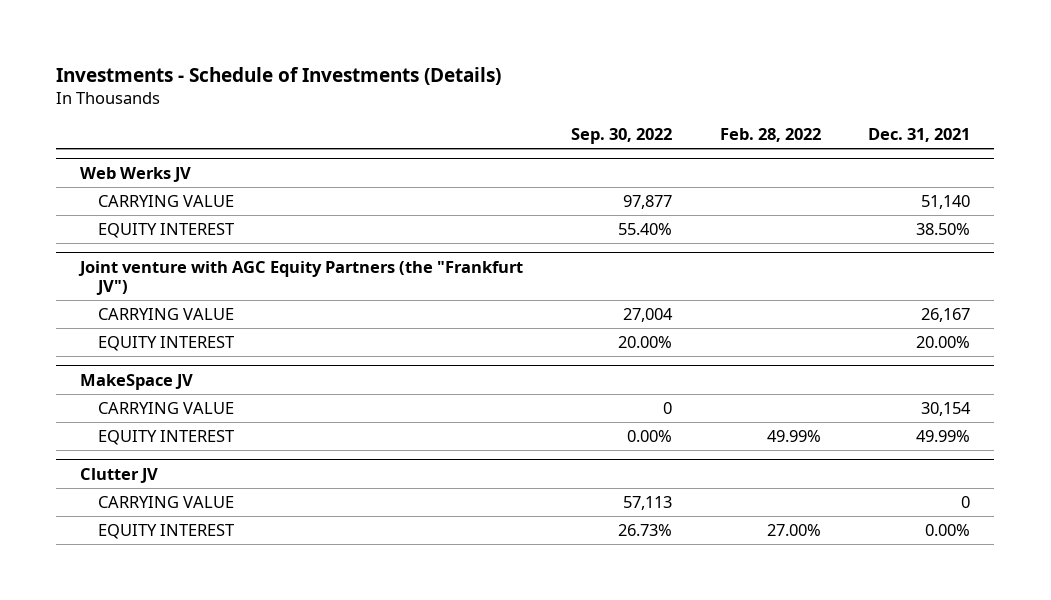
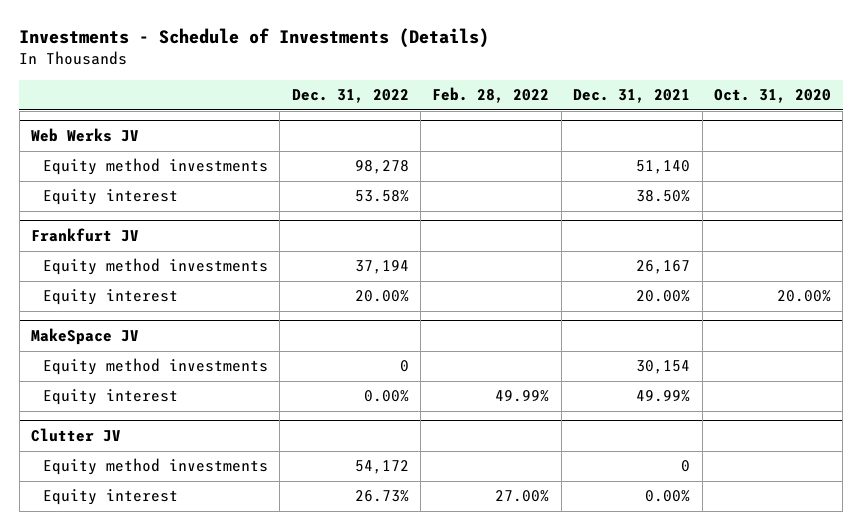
[570,128,672,145] Sep. 30, 2022 -> none
none -> [291,89,409,104] Dec. 31, 2022
none -> [714,89,832,104] Oct. 31, 2020
[98,194,235,207] CARRYING VALUE -> [42,158,268,176] Equity method investments
[98,222,235,238] EQUITY INTEREST -> [42,189,178,206] Equity interest
[78,260,524,296] Joint venture with AGC Equity Partners (the "Frankfurt JV") -> [31,228,140,243] Frankfurt JV
[98,307,235,320] CARRYING VALUE -> [42,258,268,276] Equity method investments
[98,335,235,351] EQUITY INTEREST -> [42,289,178,306] Equity interest
[98,401,235,414] CARRYING VALUE -> [42,358,268,376] Equity method investments
[98,429,235,445] EQUITY INTEREST -> [42,389,178,406] Equity interest
[98,495,235,508] CARRYING VALUE -> [42,458,268,476] Equity method investments
[98,523,235,539] EQUITY INTEREST -> [42,489,178,506] Equity interest

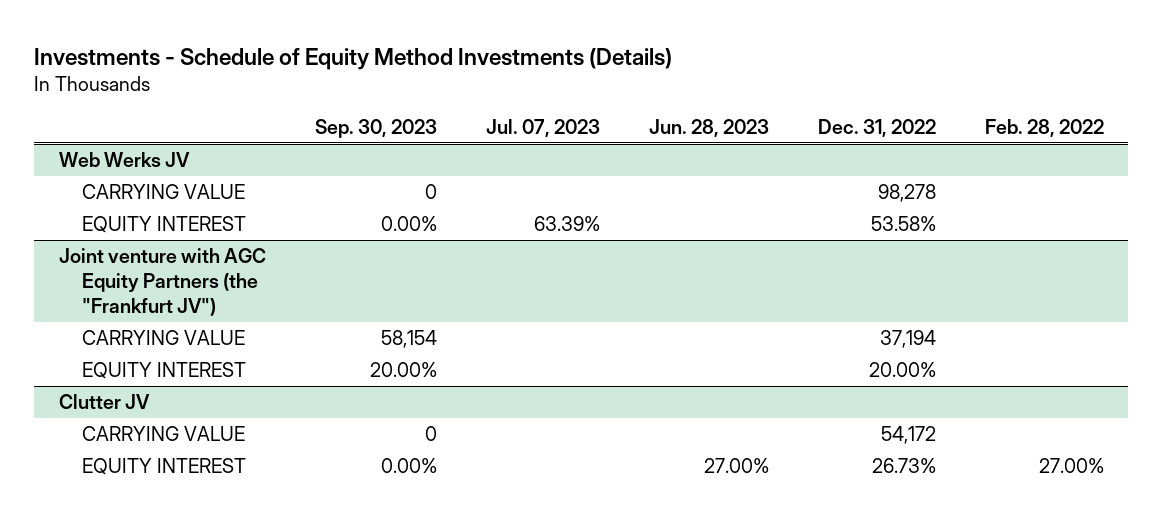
[19,28,490,49] Investments - Schedule of Investments (Details) -> [34,47,673,70] Investments - Schedule of Equity Method Investments (Details)
[573,89,691,104] Dec. 31, 2021 -> none
[714,89,832,104] Oct. 31, 2020 -> none
none -> [314,118,437,138] Sep. 30, 2023
none -> [485,118,600,137] Jul. 07, 2023
none -> [648,118,769,137] Jun. 28, 2023
[31,328,140,346] MakeSpace JV -> none
[42,358,268,376] Equity method investments -> none
[42,389,178,406] Equity interest -> none
[42,158,268,176] Equity method investments -> [81,184,245,200] CARRYING VALUE
[42,189,178,206] Equity interest -> [81,216,246,234] EQUITY INTEREST
[31,228,140,243] Frankfurt JV -> [58,248,266,317] Joint venture with AGC Equity Partners (the "Frankfurt JV")
[42,258,268,276] Equity method investments -> [81,330,245,346] CARRYING VALUE
[42,289,178,306] Equity interest -> [81,362,246,380] EQUITY INTEREST
[42,458,268,476] Equity method investments -> [81,426,245,442] CARRYING VALUE
[42,489,178,506] Equity interest -> [81,458,246,476] EQUITY INTEREST

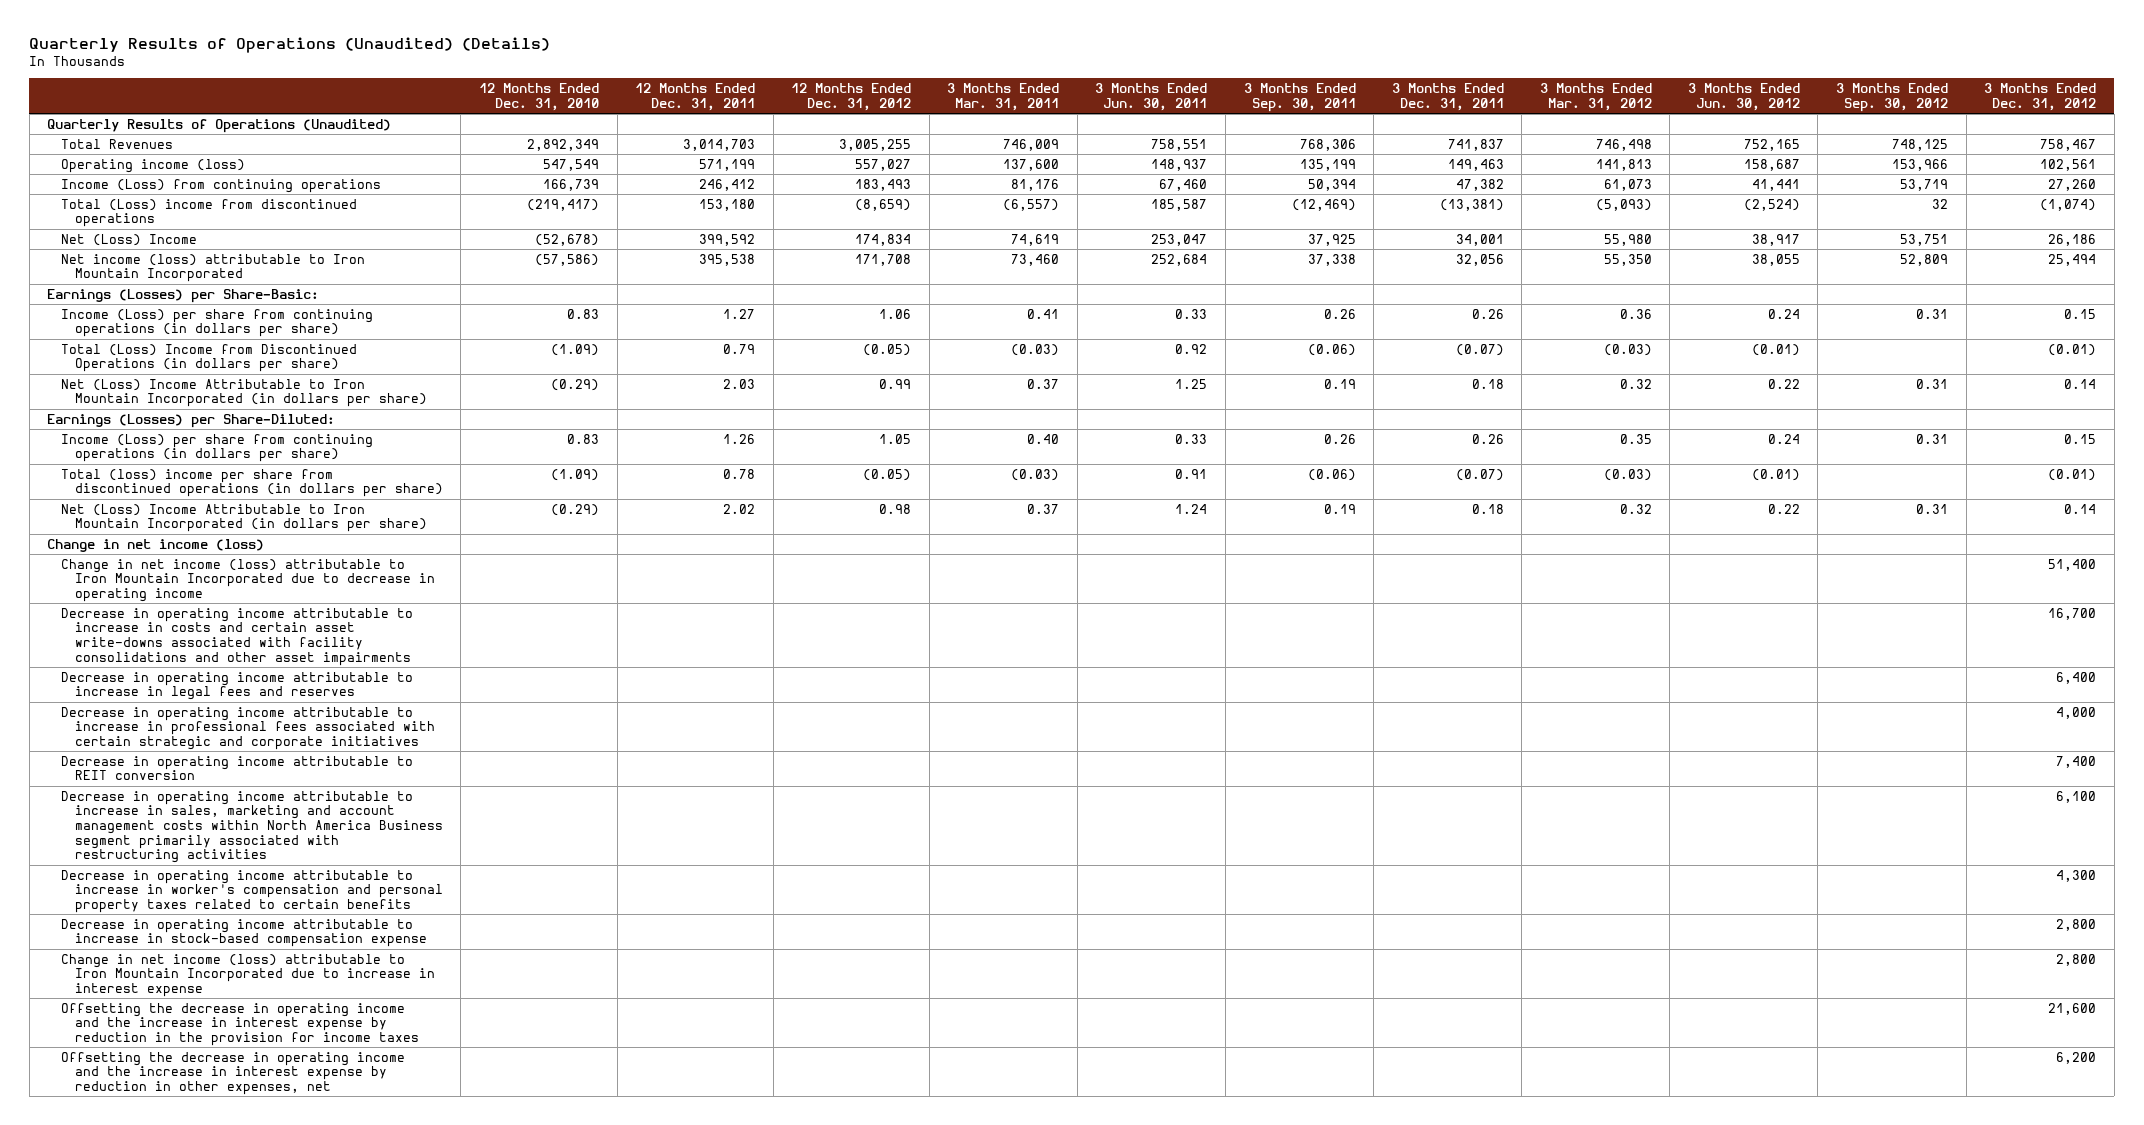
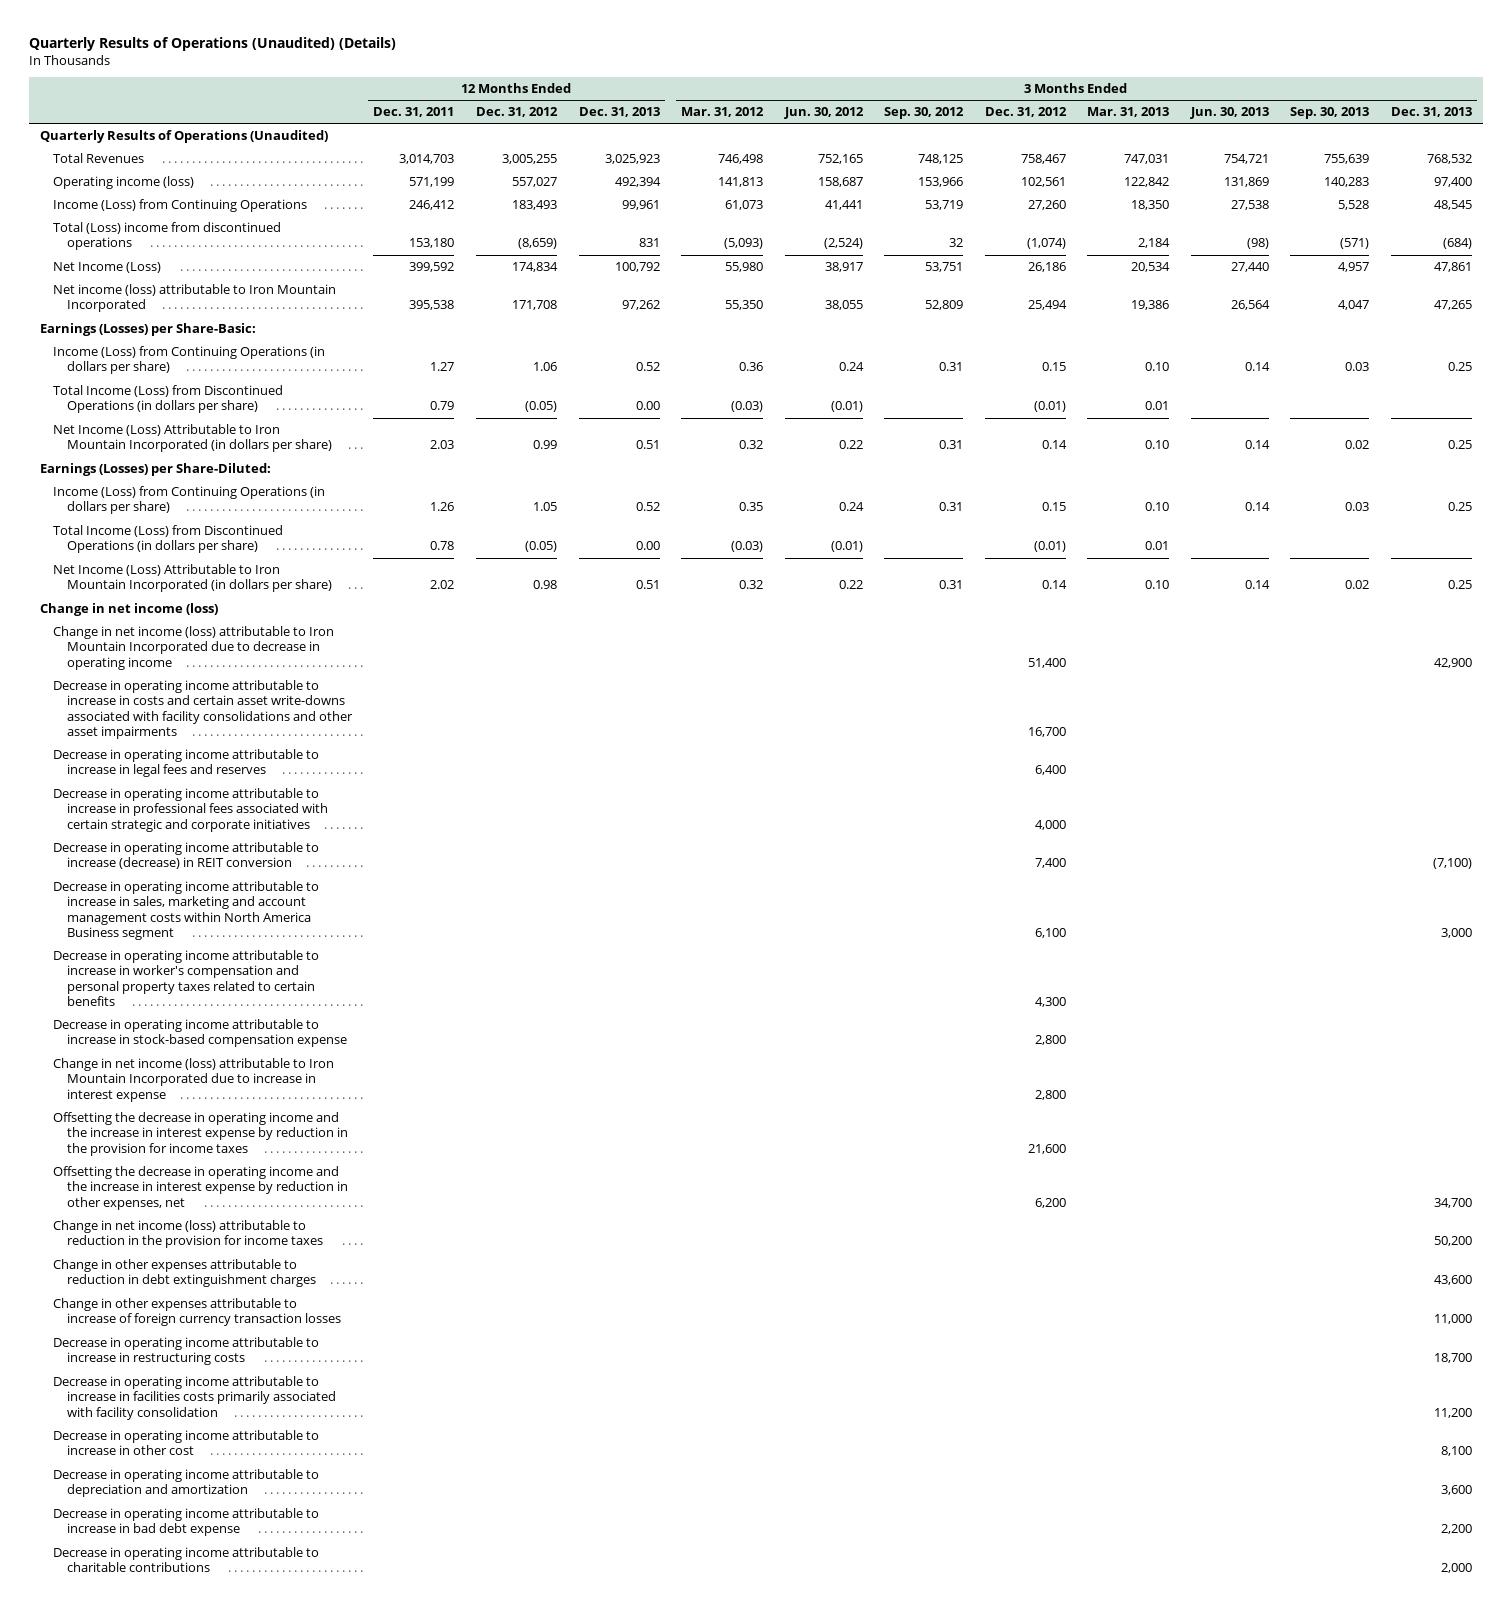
[478,83,599,111] 12 Months Ended Dec. 31, 2010 -> none
[947,83,1060,111] 3 Months Ended Mar. 31, 2011 -> none
[1095,83,1208,111] 3 Months Ended Jun. 30, 2011 -> none
[1243,83,1356,112] 3 Months Ended Sep. 30, 2011 -> none
[1391,83,1504,111] 3 Months Ended Dec. 31, 2011 -> none
none -> [578,107,660,118] Dec. 31, 2013
none -> [1087,107,1170,118] Mar. 31, 2013
none -> [1189,107,1269,120] Jun. 30, 2013
none -> [1290,107,1370,120] Sep. 30, 2013
none -> [1390,107,1472,118] Dec. 31, 2013
[61,178,382,193] Income (Loss) from continuing operations -> [53,198,308,212] Income (Loss) from Continuing Operations
[61,233,198,246] Net (Loss) Income -> [53,261,162,273] Net Income (Loss)
[61,308,374,338] Income (Loss) per share from continuing operations (in dollars per share) -> [53,345,326,375] Income (Loss) from Continuing Operations (in dollars per share)
[61,343,358,373] Total (Loss) Income from Discontinued Operations (in dollars per share) -> [53,384,284,414] Total Income (Loss) from Discontinued Operations (in dollars per share)
[61,378,427,408] Net (Loss) Income Attributable to Iron Mountain Incorporated (in dollars per share) -> [53,423,332,453] Net Income (Loss) Attributable to Iron Mountain Incorporated (in dollars per share)
[61,433,374,463] Income (Loss) per share from continuing operations (in dollars per share) -> [53,485,326,515] Income (Loss) from Continuing Operations (in dollars per share)
[61,468,443,498] Total (loss) income per share from discontinued operations (in dollars per share) -> [53,524,284,554] Total Income (Loss) from Discontinued Operations (in dollars per share)
[61,503,427,533] Net (Loss) Income Attributable to Iron Mountain Incorporated (in dollars per share) -> [53,563,332,593] Net Income (Loss) Attributable to Iron Mountain Incorporated (in dollars per share)
[61,755,414,781] Decrease in operating income attributable to REIT conversion -> [53,841,320,870] Decrease in operating income attributable to increase (decrease) in REIT conversion
[61,790,443,864] Decrease in operating income attributable to increase in sales, marketing and account management costs within North America Business segment primarily associated with restructuring activities -> [53,880,320,940] Decrease in operating income attributable to increase in sales, marketing and account management costs within North America Business segment
none -> [53,1219,323,1249] Change in net income (loss) attributable to reduction in the provision for income taxes
none -> [53,1258,316,1288] Change in other expenses attributable to reduction in debt extinguishment charges
none -> [53,1297,341,1327] Change in other expenses attributable to increase of foreign currency transaction losses
none -> [53,1336,320,1366] Decrease in operating income attributable to increase in restructuring costs
none -> [53,1375,336,1420] Decrease in operating income attributable to increase in facilities costs primarily associated with facility consolidation
none -> [53,1429,320,1456] Decrease in operating income attributable to increase in other cost
none -> [53,1468,320,1498] Decrease in operating income attributable to depreciation and amortization
none -> [53,1507,320,1537] Decrease in operating income attributable to increase in bad debt expense
none -> [53,1546,320,1573] Decrease in operating income attributable to charitable contributions

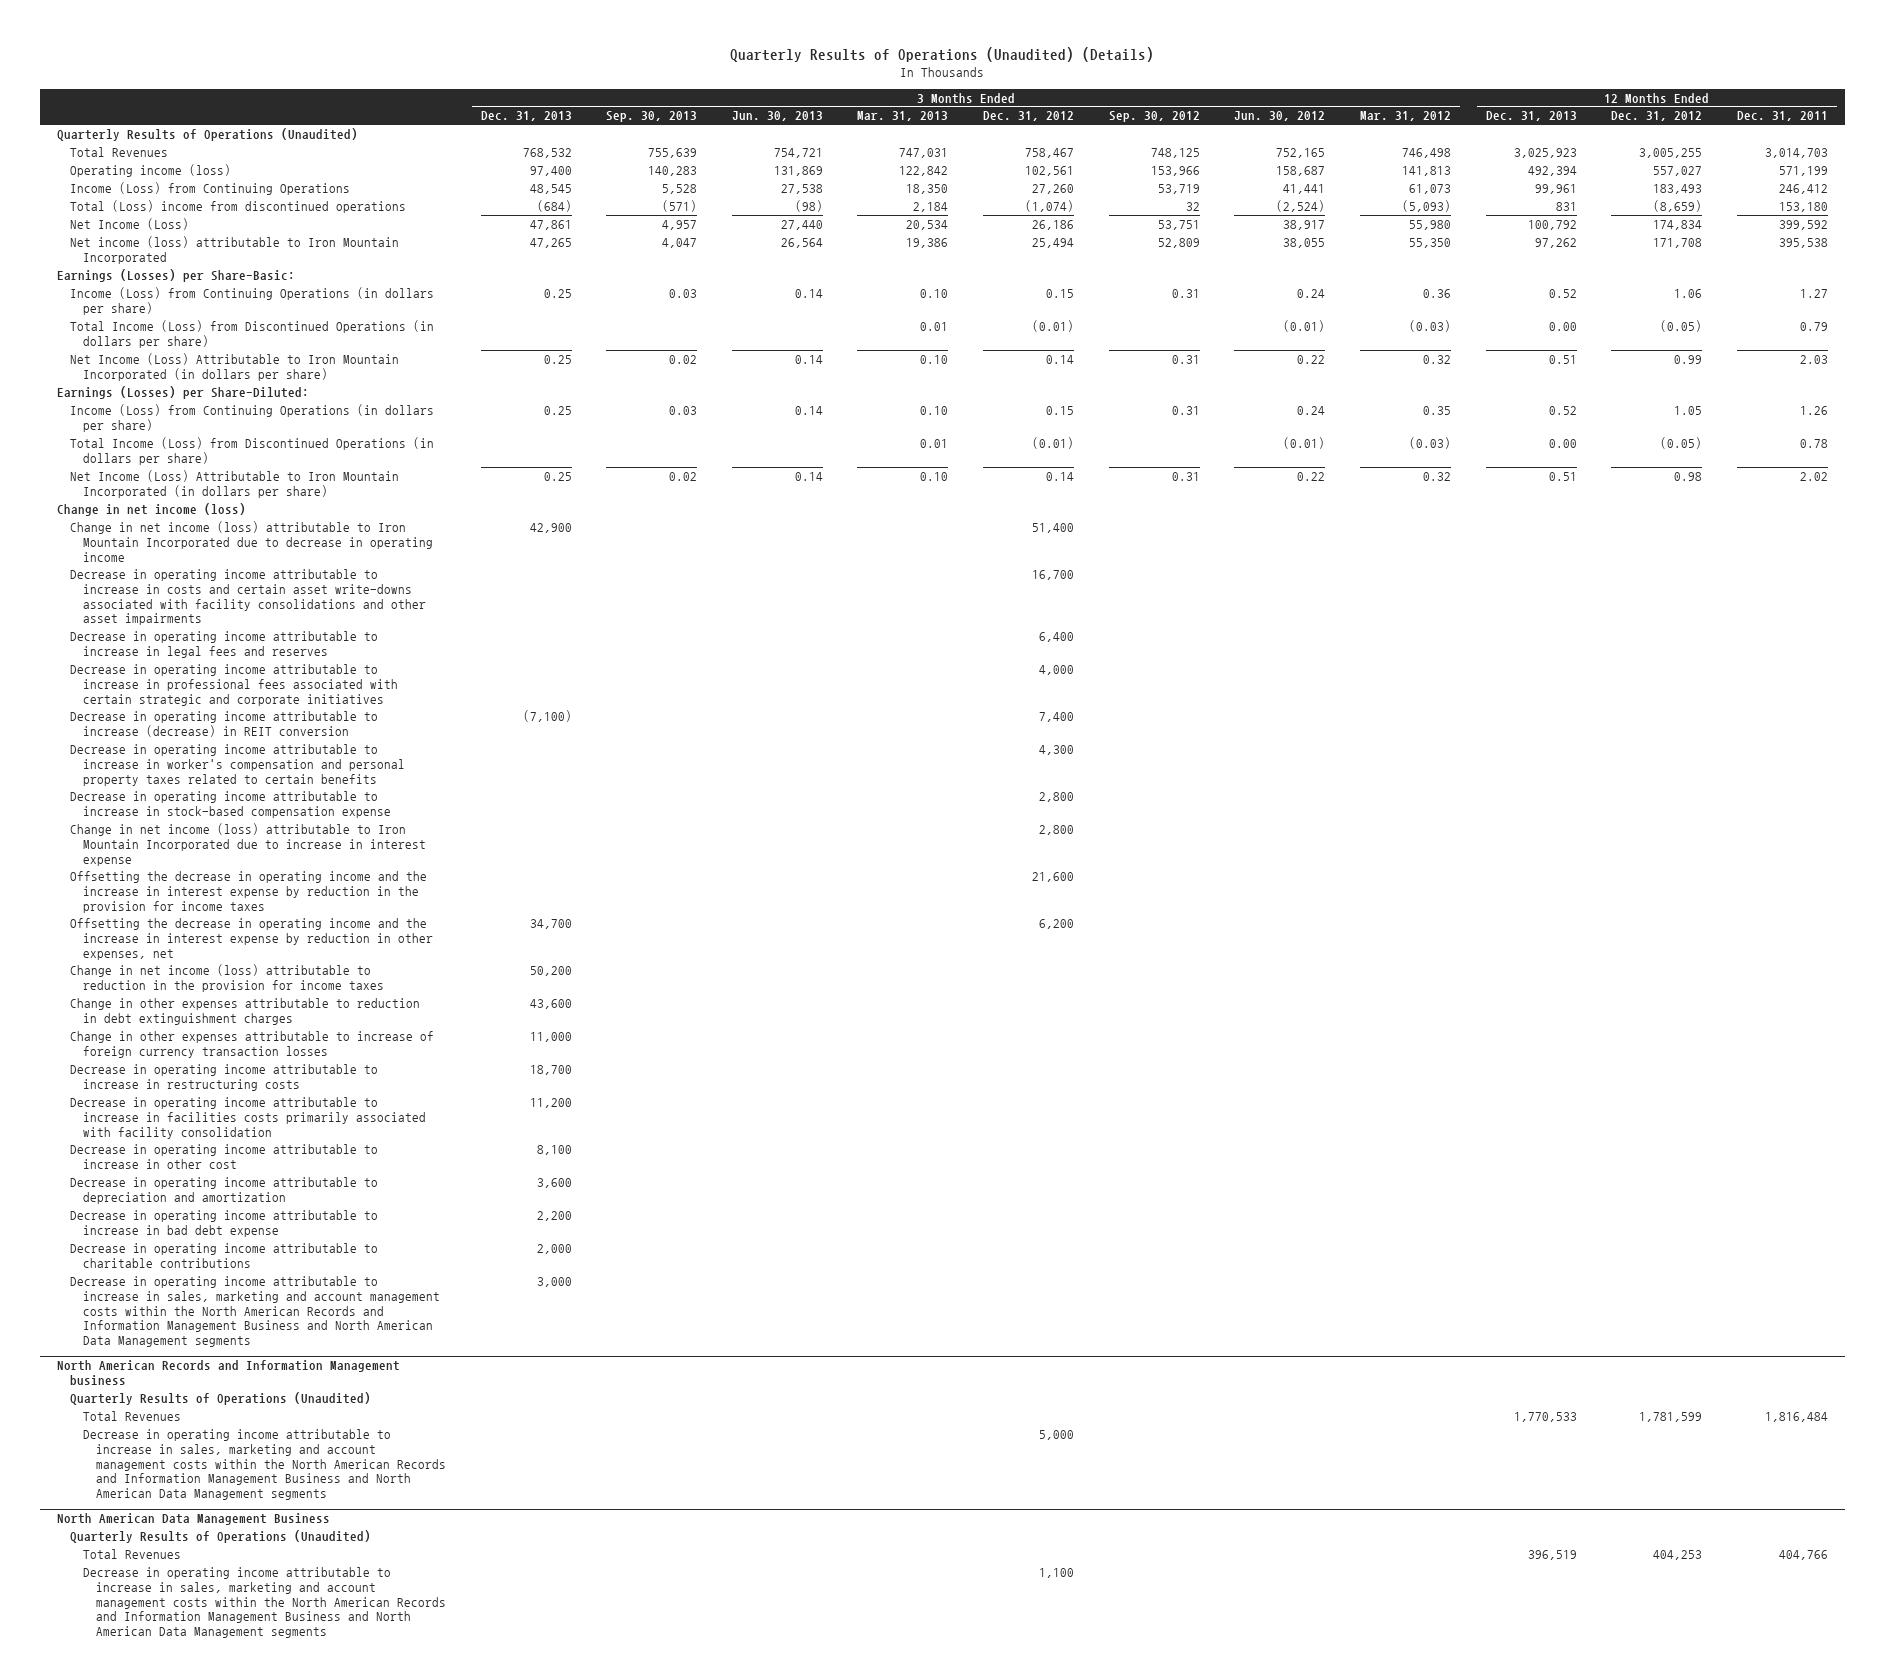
[53,880,320,940] Decrease in operating income attributable to increase in sales, marketing and account management costs within North America Business segment -> none
none -> [69,1275,440,1348] Decrease in operating income attributable to increase in sales, marketing and account management costs within the North American Records and Information Management Business and North American Data Management segments
none -> [56,1360,400,1386] North American Records and Information Management business
none -> [69,1391,371,1405] Quarterly Results of Operations (Unaudited)
none -> [82,1410,181,1421] Total Revenues
none -> [82,1428,446,1501] Decrease in operating income attributable to increase in sales, marketing and account management costs within the North American Records and Information Management Business and North American Data Management segments
none -> [56,1513,330,1526] North American Data Management Business
none -> [69,1529,371,1543] Quarterly Results of Operations (Unaudited)
none -> [82,1548,181,1559] Total Revenues
none -> [82,1566,446,1639] Decrease in operating income attributable to increase in sales, marketing and account management costs within the North American Records and Information Management Business and North American Data Management segments

